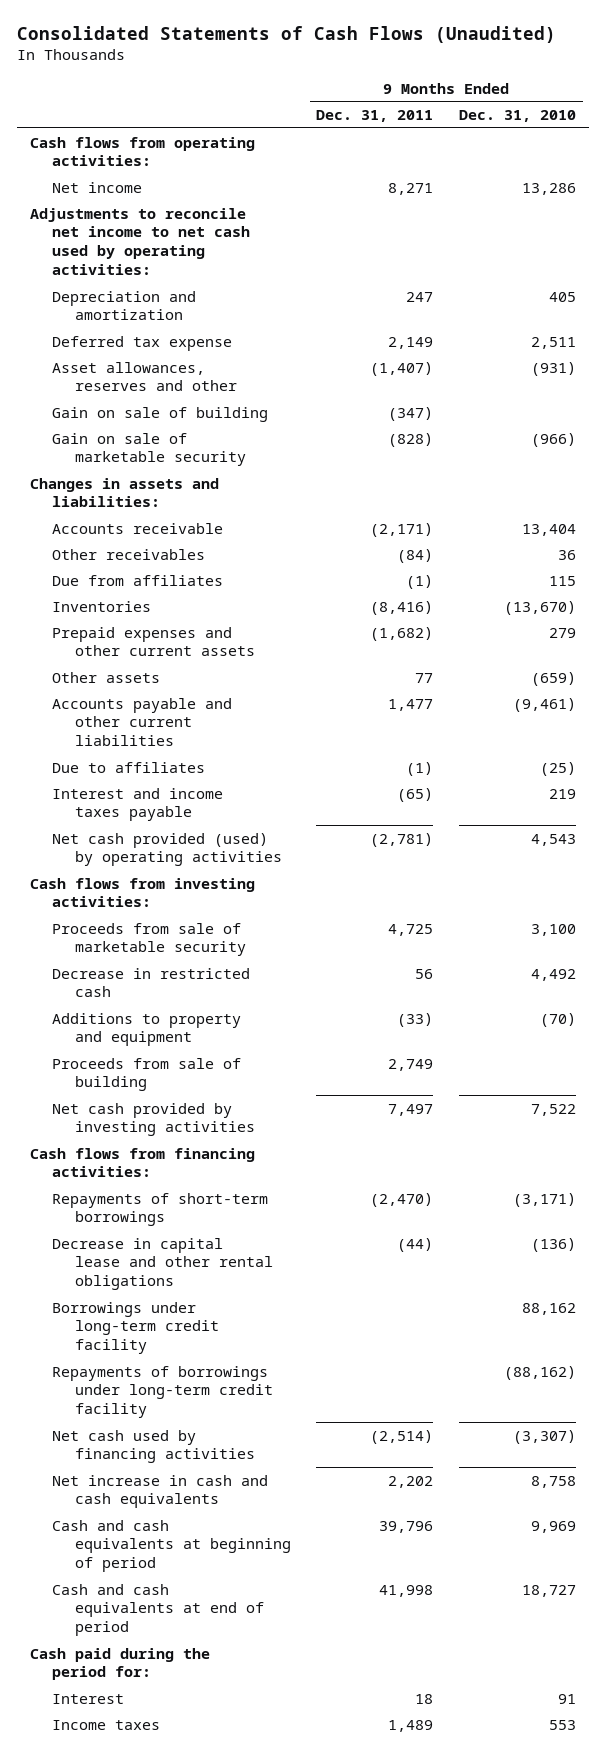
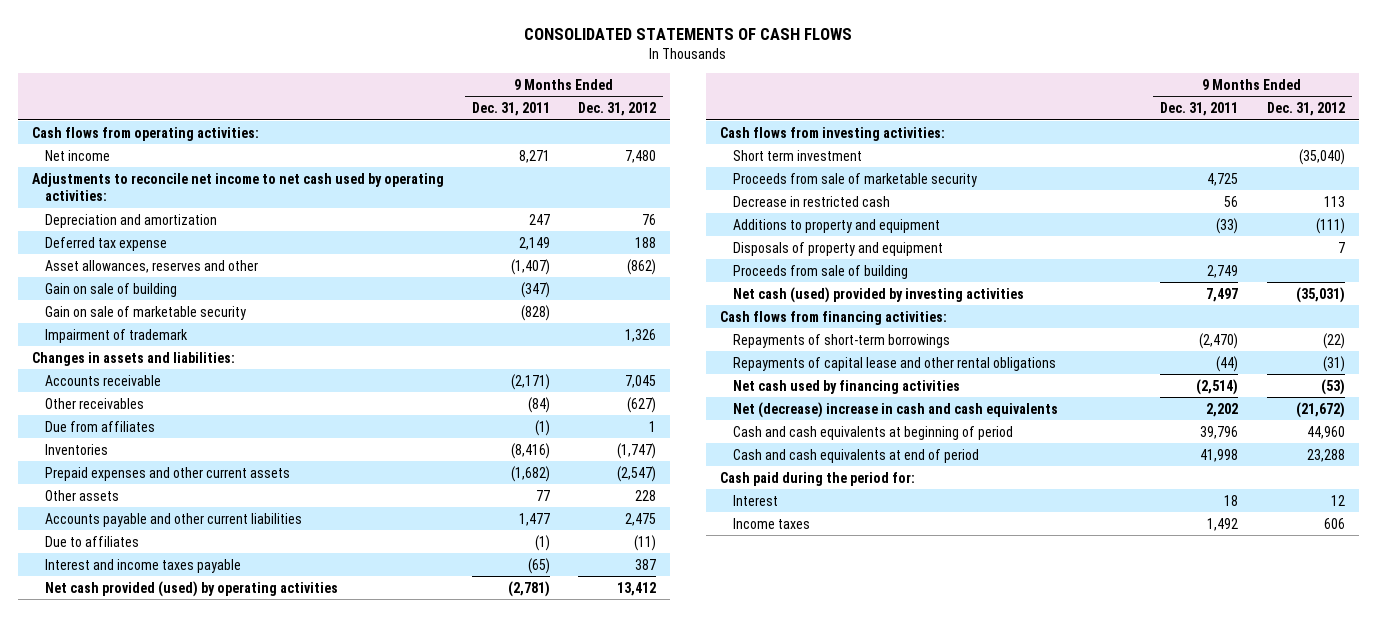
[16,25,556,43] Consolidated Statements of Cash Flows (Unaudited) -> [524,27,853,40] CONSOLIDATED STATEMENTS OF CASH FLOWS
[459,110,577,123] Dec. 31, 2010 -> none
none -> [578,102,657,117] Dec. 31, 2012
none -> [44,328,188,343] Impairment of trademark
none -> [732,149,862,161] Short term investment
none -> [732,241,943,256] Disposals of property and equipment
[52,1102,255,1137] Net cash provided by investing activities -> [732,286,1024,303] Net cash (used) provided by investing activities
[52,1301,219,1355] Borrowings under long-term credit facility -> none
[52,1365,273,1419] Repayments of borrowings under long-term credit facility -> none
[52,1237,273,1291] Decrease in capital lease and other rental obligations -> [732,356,1056,371] Repayments of capital lease and other rental obligations
[52,1474,269,1509] Net increase in cash and cash equivalents -> [732,401,1058,418] Net (decrease) increase in cash and cash equivalents
[388,1719,434,1732] 1,489 -> [1207,517,1239,531] 1,492

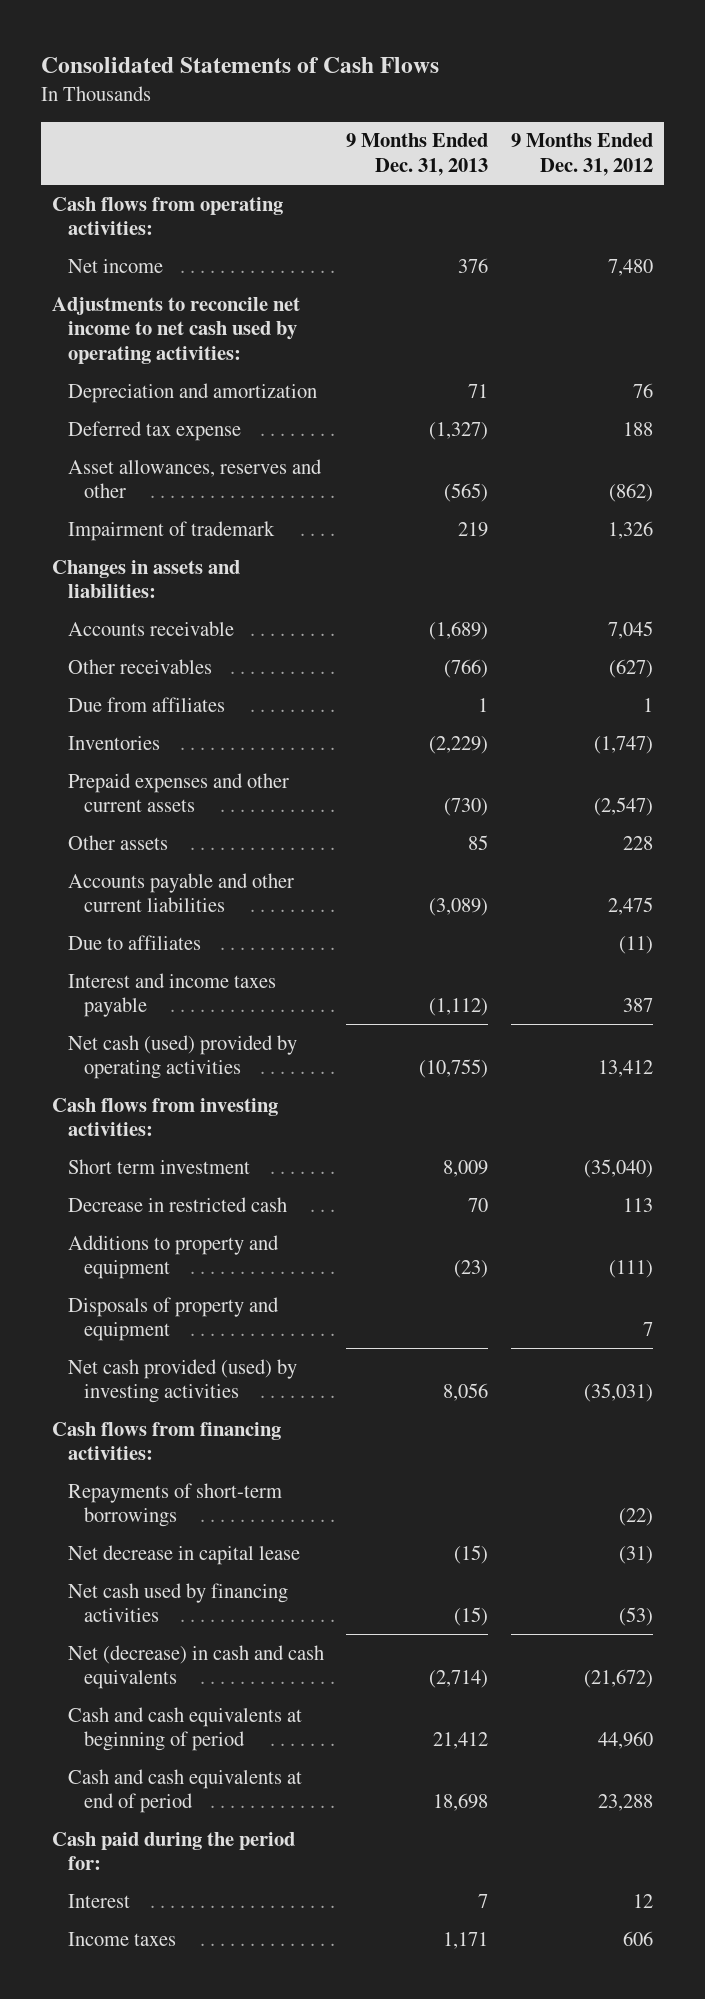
[524,27,853,40] CONSOLIDATED STATEMENTS OF CASH FLOWS -> [41,57,440,74] Consolidated Statements of Cash Flows
[471,102,550,117] Dec. 31, 2011 -> none
none -> [346,133,489,176] 9 Months Ended Dec. 31, 2013
[44,282,177,297] Gain on sale of building -> none
[44,305,246,320] Gain on sale of marketable security -> none
[44,580,338,597] Net cash provided (used) by operating activities -> [67,1034,297,1080] Net cash (used) provided by operating activities
[732,172,977,187] Proceeds from sale of marketable security -> none
[732,264,908,279] Proceeds from sale of building -> none
[732,286,1024,303] Net cash (used) provided by investing activities -> [67,1358,297,1404] Net cash provided (used) by investing activities
[732,356,1056,371] Repayments of capital lease and other rental obligations -> none
none -> [67,1544,300,1565] Net decrease in capital lease
[732,401,1058,418] Net (decrease) increase in cash and cash equivalents -> [67,1644,324,1690] Net (decrease) in cash and cash equivalents

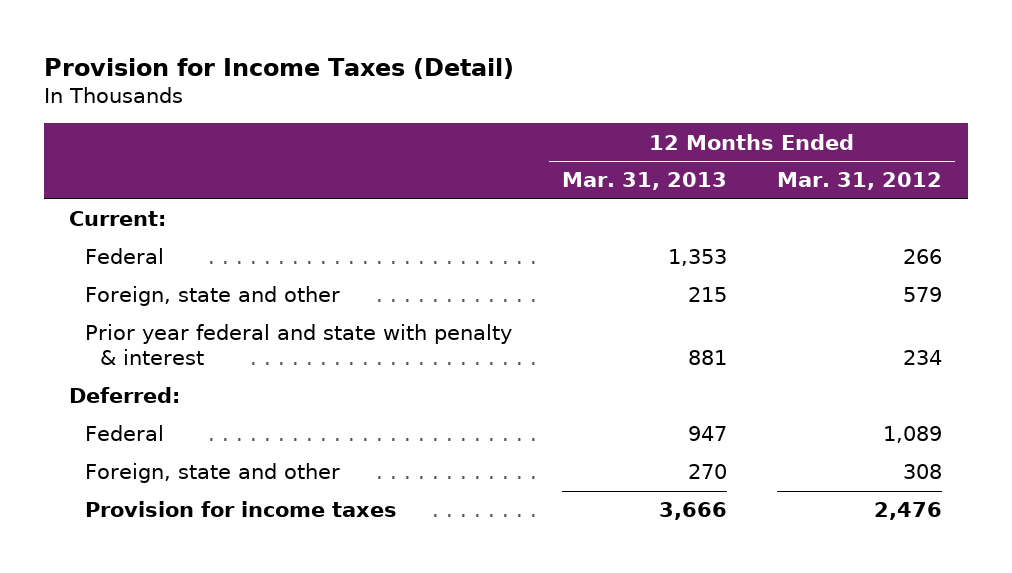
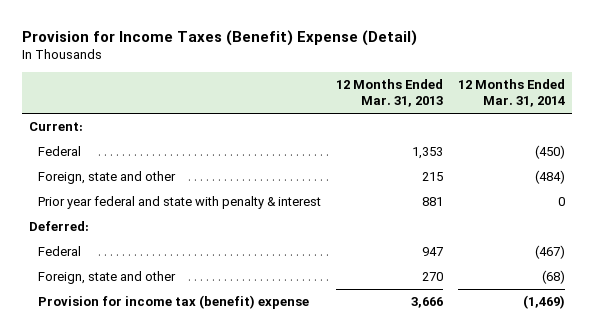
[44,57,515,79] Provision for Income Taxes (Detail) -> [21,29,417,46] Provision for Income Taxes (Benefit) Expense (Detail)
[777,172,943,191] Mar. 31, 2012 -> none
none -> [457,78,565,108] 12 Months Ended Mar. 31, 2014
[84,501,397,518] Provision for income taxes -> [38,294,310,309] Provision for income tax (benefit) expense

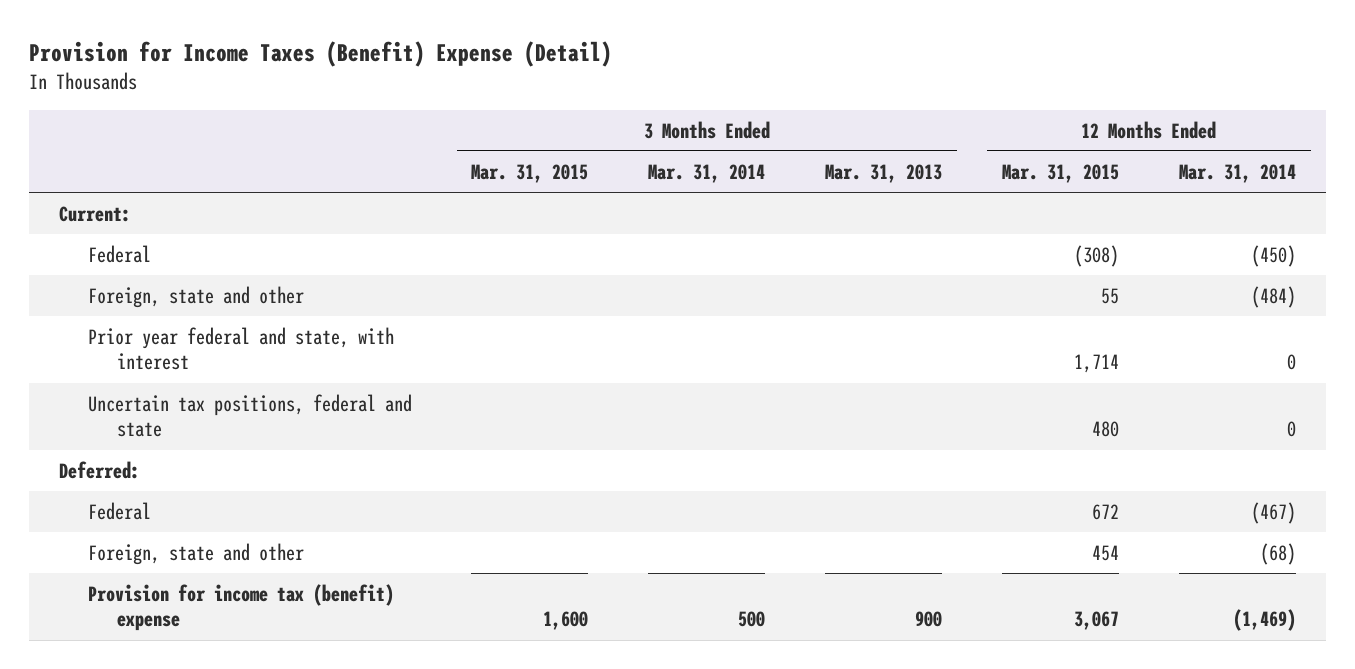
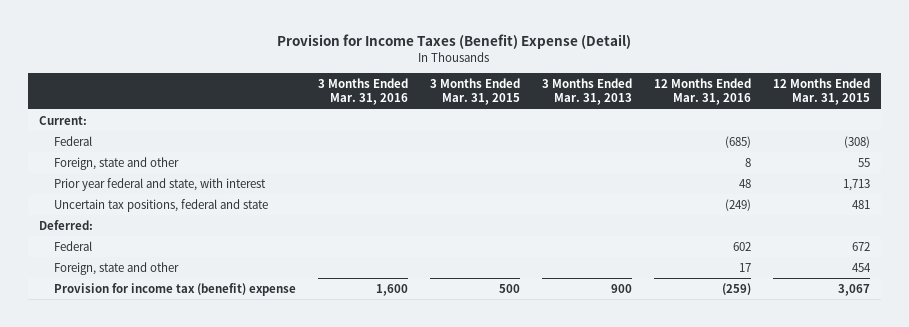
[648,163,766,183] Mar. 31, 2014 -> none
[1178,163,1296,183] Mar. 31, 2014 -> none
none -> [317,77,408,106] 3 Months Ended Mar. 31, 2016
none -> [653,77,751,106] 12 Months Ended Mar. 31, 2016
[1074,354,1120,374] 1,714 -> [842,178,870,191] 1,713
[1092,421,1120,438] 480 -> [851,199,870,209] 481
[543,611,589,631] 1,600 -> [498,283,520,293] 500

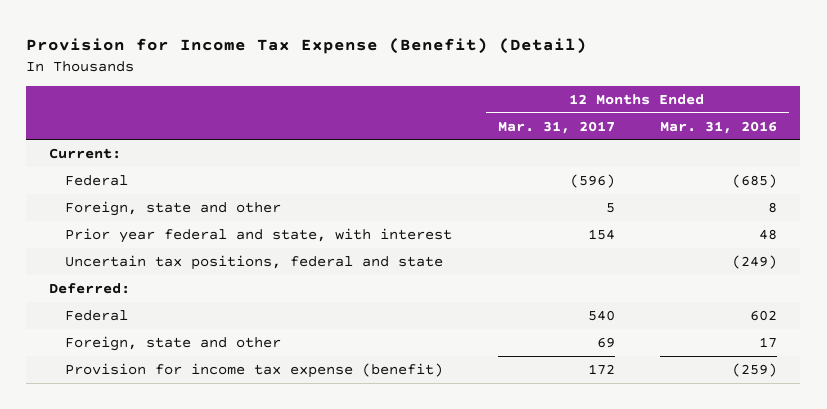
[277,33,632,49] Provision for Income Taxes (Benefit) Expense (Detail) -> [26,38,588,55] Provision for Income Tax Expense (Benefit) (Detail)
[317,77,408,106] 3 Months Ended Mar. 31, 2016 -> none
[429,77,520,106] 3 Months Ended Mar. 31, 2015 -> none
[541,77,632,106] 3 Months Ended Mar. 31, 2013 -> none
[772,77,870,106] 12 Months Ended Mar. 31, 2015 -> none
none -> [497,120,615,134] Mar. 31, 2017
[53,282,296,296] Provision for income tax (benefit) expense -> [64,362,443,378] Provision for income tax expense (benefit)

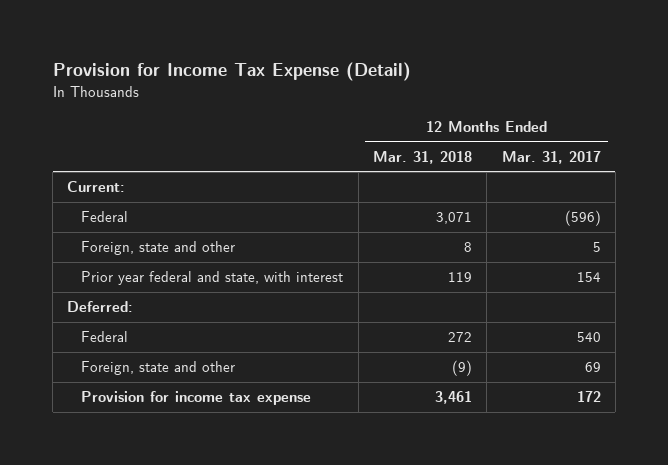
[26,38,588,55] Provision for Income Tax Expense (Benefit) (Detail) -> [52,62,411,82] Provision for Income Tax Expense (Detail)
[660,120,778,134] Mar. 31, 2016 -> none
none -> [372,150,472,164] Mar. 31, 2018
[64,254,443,270] Uncertain tax positions, federal and state -> none
[64,362,443,378] Provision for income tax expense (benefit) -> [81,391,312,406] Provision for income tax expense

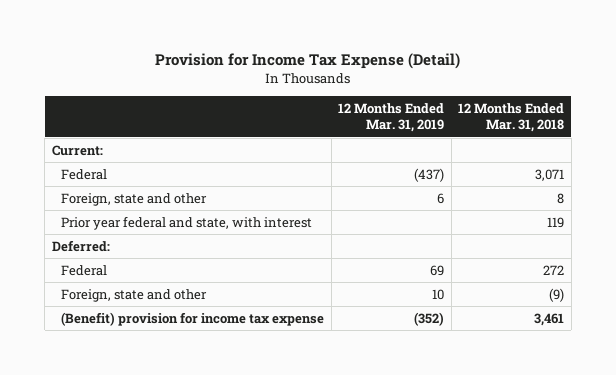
[501,150,601,164] Mar. 31, 2017 -> none
none -> [338,102,445,133] 12 Months Ended Mar. 31, 2019
[81,391,312,406] Provision for income tax expense -> [61,311,325,326] (Benefit) provision for income tax expense

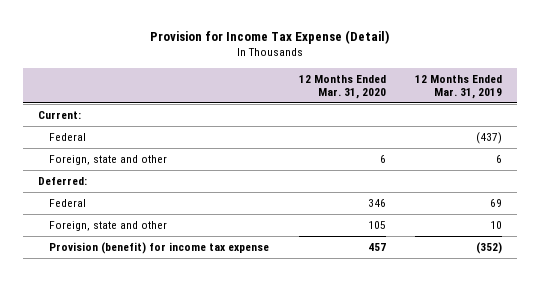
[458,102,565,133] 12 Months Ended Mar. 31, 2018 -> none
none -> [298,74,386,100] 12 Months Ended Mar. 31, 2020
[61,215,313,230] Prior year federal and state, with interest -> none
[61,311,325,326] (Benefit) provision for income tax expense -> [49,241,270,254] Provision (benefit) for income tax expense

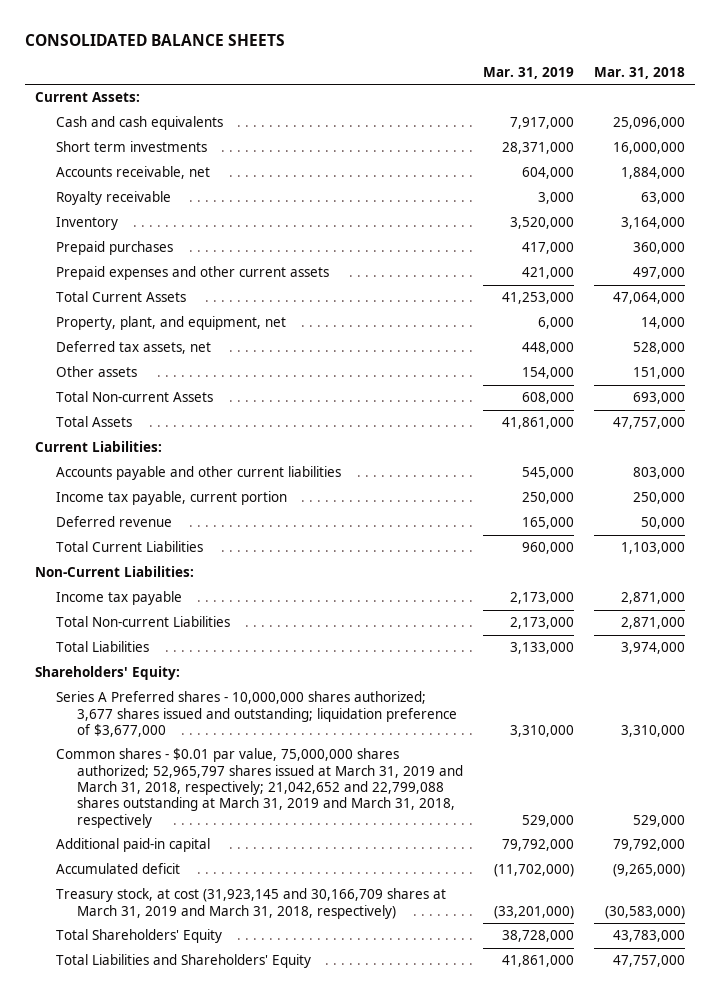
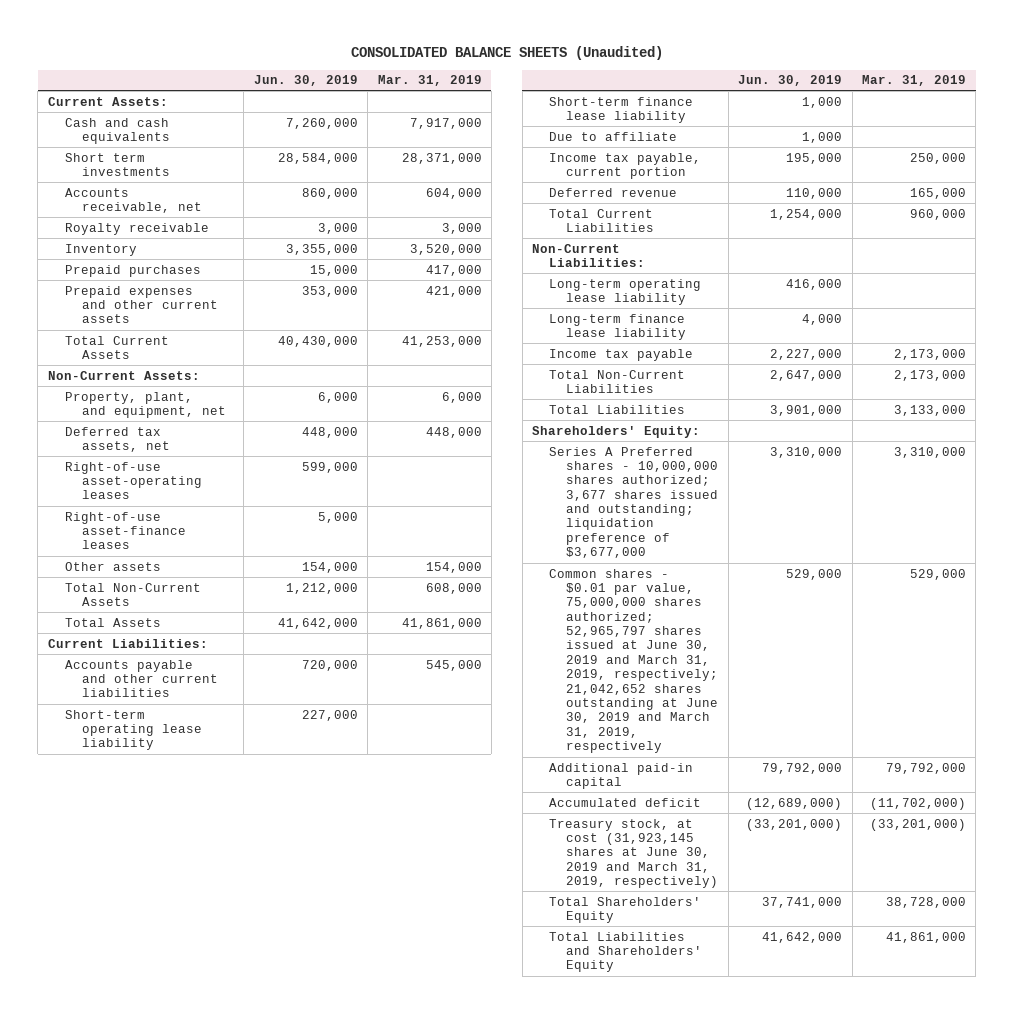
[25,34,286,47] CONSOLIDATED BALANCE SHEETS -> [350,46,663,61] CONSOLIDATED BALANCE SHEETS (Unaudited)
[594,66,686,79] Mar. 31, 2018 -> none
none -> [253,75,358,87] Jun. 30, 2019
none -> [47,370,200,380] Non-Current Assets:
none -> [64,461,203,500] Right-of-use asset-operating leases
none -> [64,511,187,550] Right-of-use asset-finance leases
[56,391,214,403] Total Non-current Assets -> [64,582,201,606] Total Non-Current Assets
none -> [64,709,203,751] Short-term operating lease liability
none -> [549,96,694,123] Short-term finance lease liability
none -> [549,131,678,141] Due to affiliate
none -> [549,278,702,305] Long-term operating lease liability
none -> [549,313,687,340] Long-term finance lease liability
[56,616,231,628] Total Non-current Liabilities -> [549,369,686,393] Total Non-Current Liabilities
[56,748,464,828] Common shares - $0.01 par value, 75,000,000 shares authorized; 52,965,797 shares issued at March 31, 2019 and March 31, 2018, respectively; 21,042,652 and 22,799,088 shares outstanding at March 31, 2019 and March 31, 2018, respectively -> [549,568,719,754] Common shares - $0.01 par value, 75,000,000 shares authorized; 52,965,797 shares issued at June 30, 2019 and March 31, 2019, respectively; 21,042,652 shares outstanding at June 30, 2019 and March 31, 2019, respectively
[56,888,447,919] Treasury stock, at cost (31,923,145 and 30,166,709 shares at March 31, 2019 and March 31, 2018, respectively) -> [549,818,719,889] Treasury stock, at cost (31,923,145 shares at June 30, 2019 and March 31, 2019, respectively)

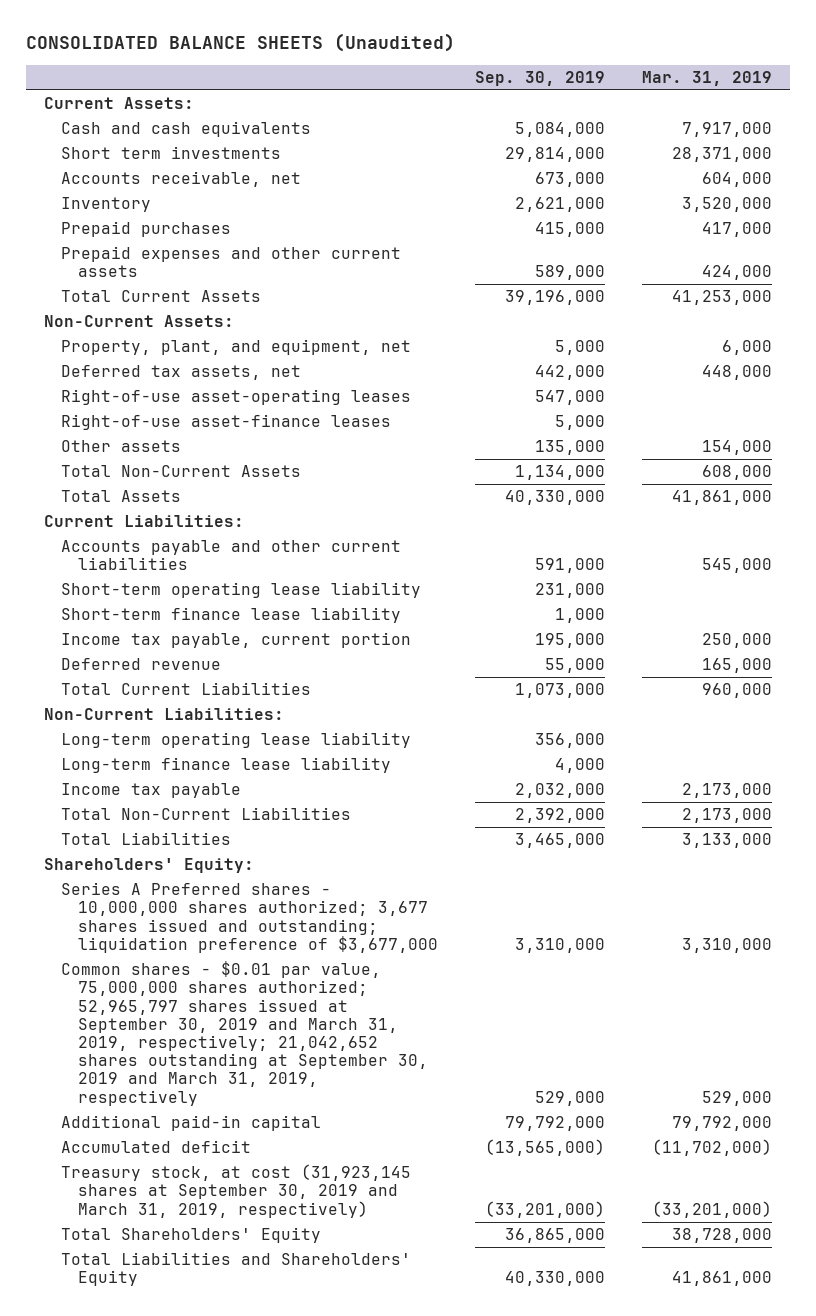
[253,75,358,87] Jun. 30, 2019 -> none
none -> [475,70,606,86] Sep. 30, 2019
[64,222,209,235] Royalty receivable -> none
[425,285,482,297] 421,000 -> [701,265,772,281] 424,000
[549,131,678,141] Due to affiliate -> none
[549,568,719,754] Common shares - $0.01 par value, 75,000,000 shares authorized; 52,965,797 shares issued at June 30, 2019 and March 31, 2019, respectively; 21,042,652 shares outstanding at June 30, 2019 and March 31, 2019, respectively -> [61,961,429,1106] Common shares - $0.01 par value, 75,000,000 shares authorized; 52,965,797 shares issued at September 30, 2019 and March 31, 2019, respectively; 21,042,652 shares outstanding at September 30, 2019 and March 31, 2019, respectively
[549,818,719,889] Treasury stock, at cost (31,923,145 shares at June 30, 2019 and March 31, 2019, respectively) -> [61,1164,412,1218] Treasury stock, at cost (31,923,145 shares at September 30, 2019 and March 31, 2019, respectively)

